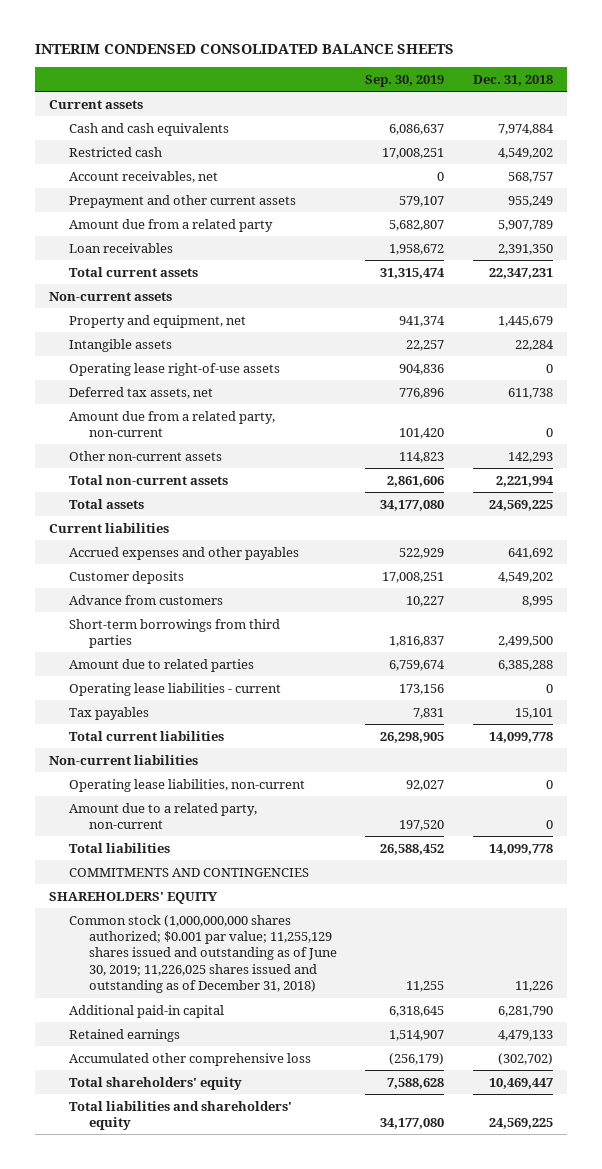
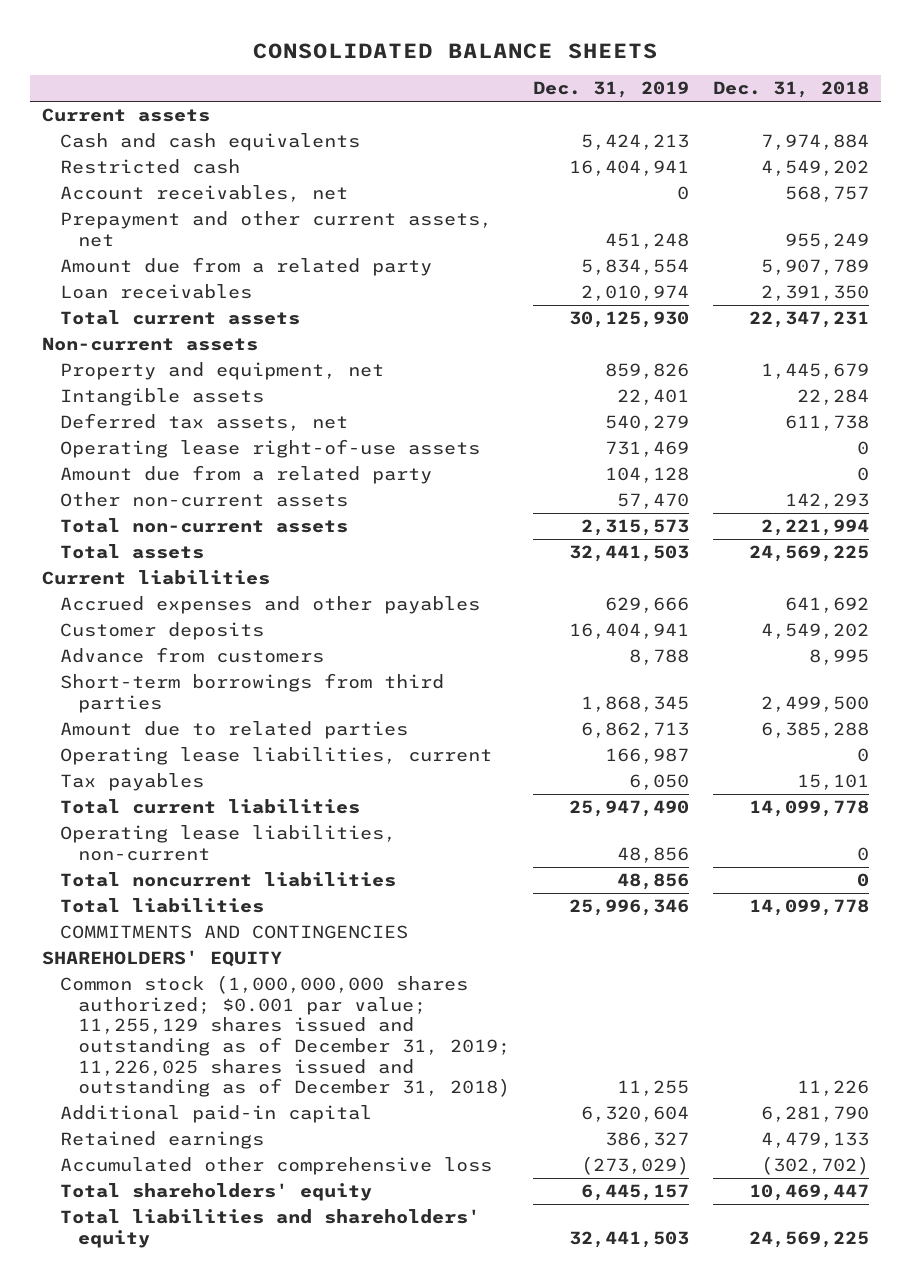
[34,44,454,55] INTERIM CONDENSED CONSOLIDATED BALANCE SHEETS -> [252,42,658,59] CONSOLIDATED BALANCE SHEETS
[365,74,445,87] Sep. 30, 2019 -> none
none -> [533,81,690,99] Dec. 31, 2019
[68,194,296,208] Prepayment and other current assets -> [59,211,492,247] Prepayment and other current assets, net
[68,362,280,376] Operating lease right-of-use assets -> [59,439,480,459] Operating lease right-of-use assets
[68,410,275,437] Amount due from a related party, non-current -> [59,465,432,485] Amount due from a related party
[68,682,281,696] Operating lease liabilities - current -> [59,747,492,766] Operating lease liabilities, current
[48,754,198,765] Non-current liabilities -> none
[68,802,257,829] Amount due to a related party, non-current -> none
none -> [59,872,396,888] Total noncurrent liabilities
[68,914,337,994] Common stock (1,000,000,000 shares authorized; $0.001 par value; 11,255,129 shares issued and outstanding as of June 30, 2019; 11,226,025 shares issued and outstanding as of December 31, 2018) -> [59,975,510,1098] Common stock (1,000,000,000 shares authorized; $0.001 par value; 11,255,129 shares issued and outstanding as of December 31, 2019; 11,226,025 shares issued and outstanding as of December 31, 2018)

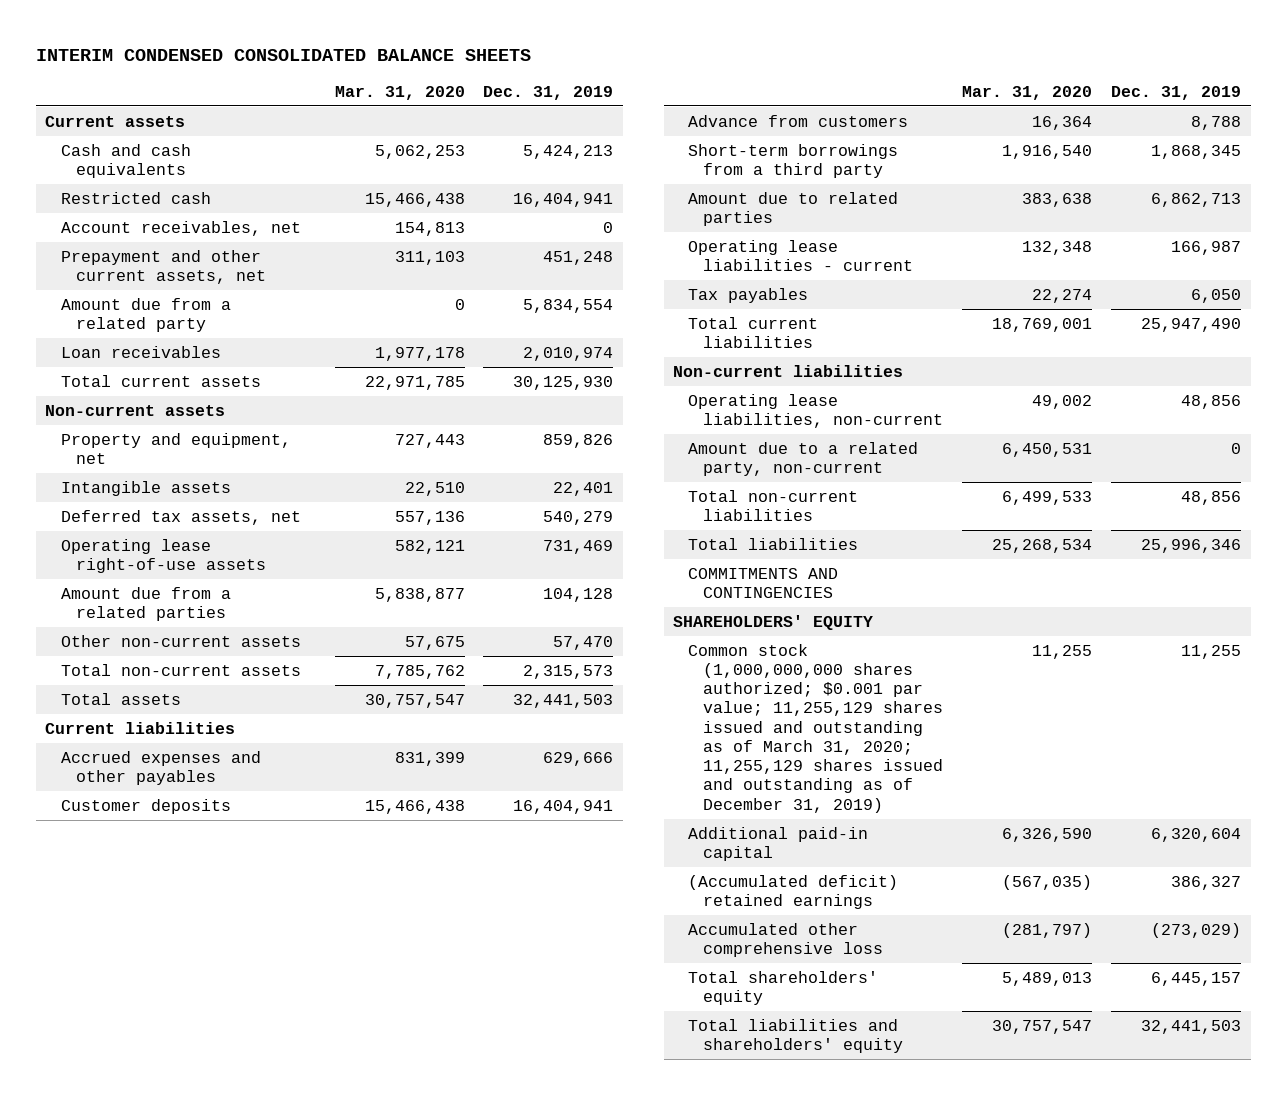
[252,42,658,59] CONSOLIDATED BALANCE SHEETS -> [35,49,531,62] INTERIM CONDENSED CONSOLIDATED BALANCE SHEETS
[713,81,870,99] Dec. 31, 2018 -> none
none -> [334,86,465,101] Mar. 31, 2020
[59,465,432,485] Amount due from a related party -> [60,586,231,621] Amount due from a related parties
[59,673,444,713] Short-term borrowings from third parties -> [688,143,899,178] Short-term borrowings from a third party
[59,747,492,766] Operating lease liabilities, current -> [688,239,914,271] Operating lease liabilities - current
none -> [673,364,904,377] Non-current liabilities
none -> [688,441,919,476] Amount due to a related party, non-current
[59,872,396,888] Total noncurrent liabilities -> [688,489,859,521] Total non-current liabilities
[59,975,510,1098] Common stock (1,000,000,000 shares authorized; $0.001 par value; 11,255,129 shares issued and outstanding as of December 31, 2019; 11,226,025 shares issued and outstanding as of December 31, 2018) -> [688,643,944,813] Common stock (1,000,000,000 shares authorized; $0.001 par value; 11,255,129 shares issued and outstanding as of March 31, 2020; 11,255,129 shares issued and outstanding as of December 31, 2019)
[59,1131,264,1150] Retained earnings -> [688,874,899,909] (Accumulated deficit) retained earnings

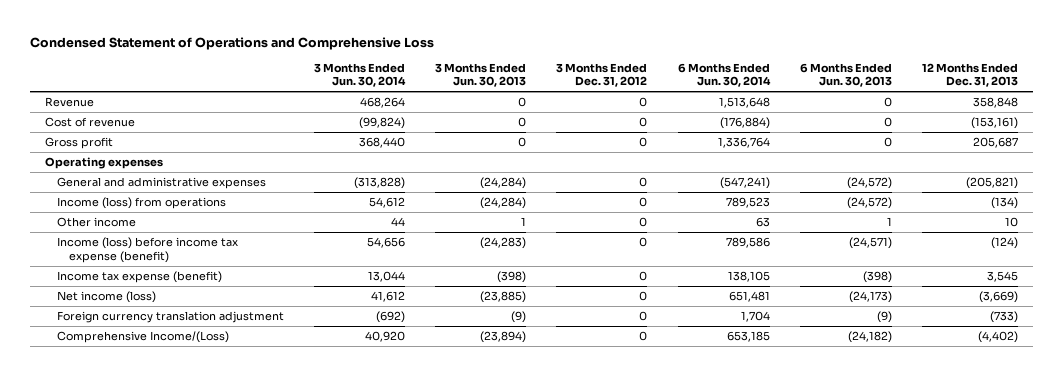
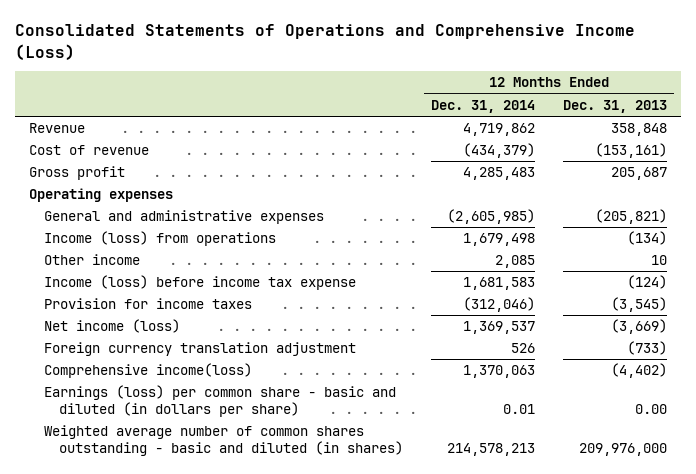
[29,36,434,50] Condensed Statement of Operations and Comprehensive Loss -> [15,24,636,60] Consolidated Statements of Operations and Comprehensive Income (Loss)
[314,62,407,88] 3 Months Ended Jun. 30, 2014 -> none
[435,62,527,88] 3 Months Ended Jun. 30, 2013 -> none
[556,62,648,88] 3 Months Ended Dec. 31, 2012 -> none
[677,62,771,88] 6 Months Ended Jun. 30, 2014 -> none
[799,62,892,88] 6 Months Ended Jun. 30, 2013 -> none
none -> [430,99,535,113] Dec. 31, 2014
[57,236,239,263] Income (loss) before income tax expense (benefit) -> [43,275,356,291] Income (loss) before income tax expense
[57,270,223,283] Income tax expense (benefit) -> [43,298,252,310] Provision for income taxes
[986,270,1018,282] 3,545 -> [610,297,667,313] (3,545)
[57,330,230,343] Comprehensive Income/(Loss) -> [43,363,252,379] Comprehensive income(loss)
none -> [43,385,396,417] Earnings (loss) per common share - basic and diluted (in dollars per share)
none -> [43,425,403,456] Weighted average number of common shares outstanding - basic and diluted (in shares)

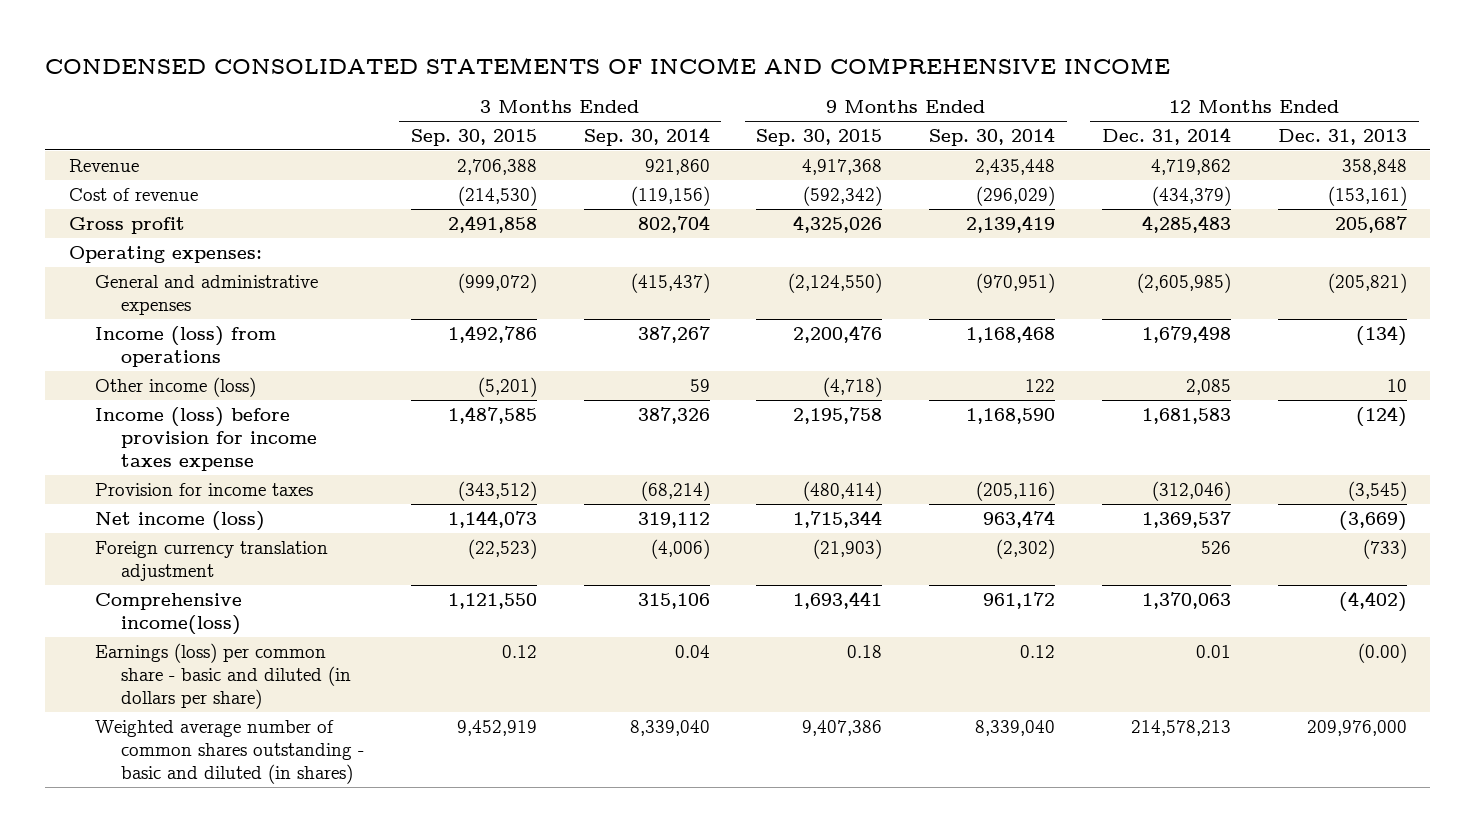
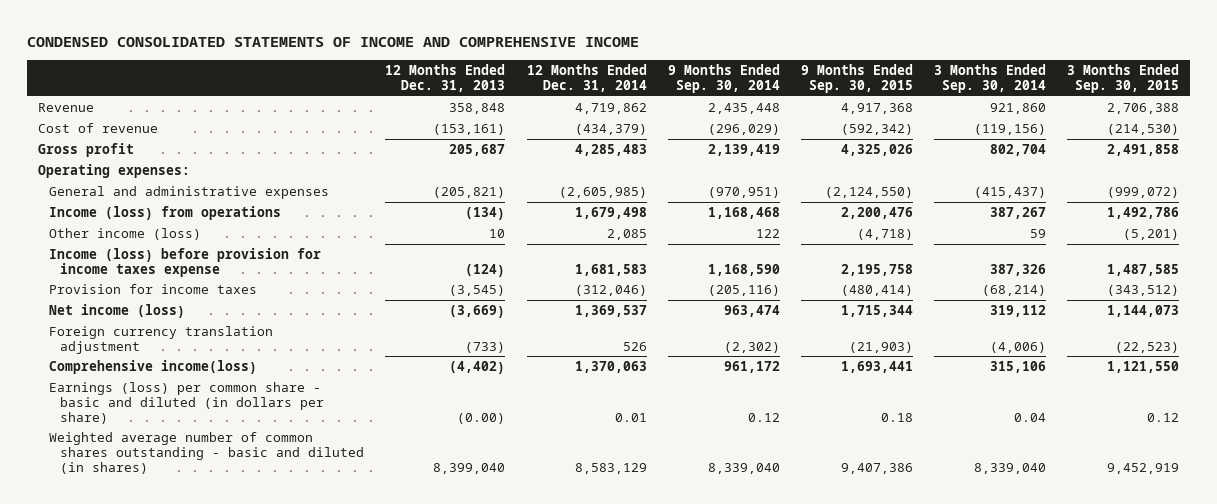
[1131,719,1232,736] 214,578,213 -> [574,462,647,474] 8,583,129
[1306,719,1407,736] 209,976,000 -> [433,462,506,474] 8,399,040

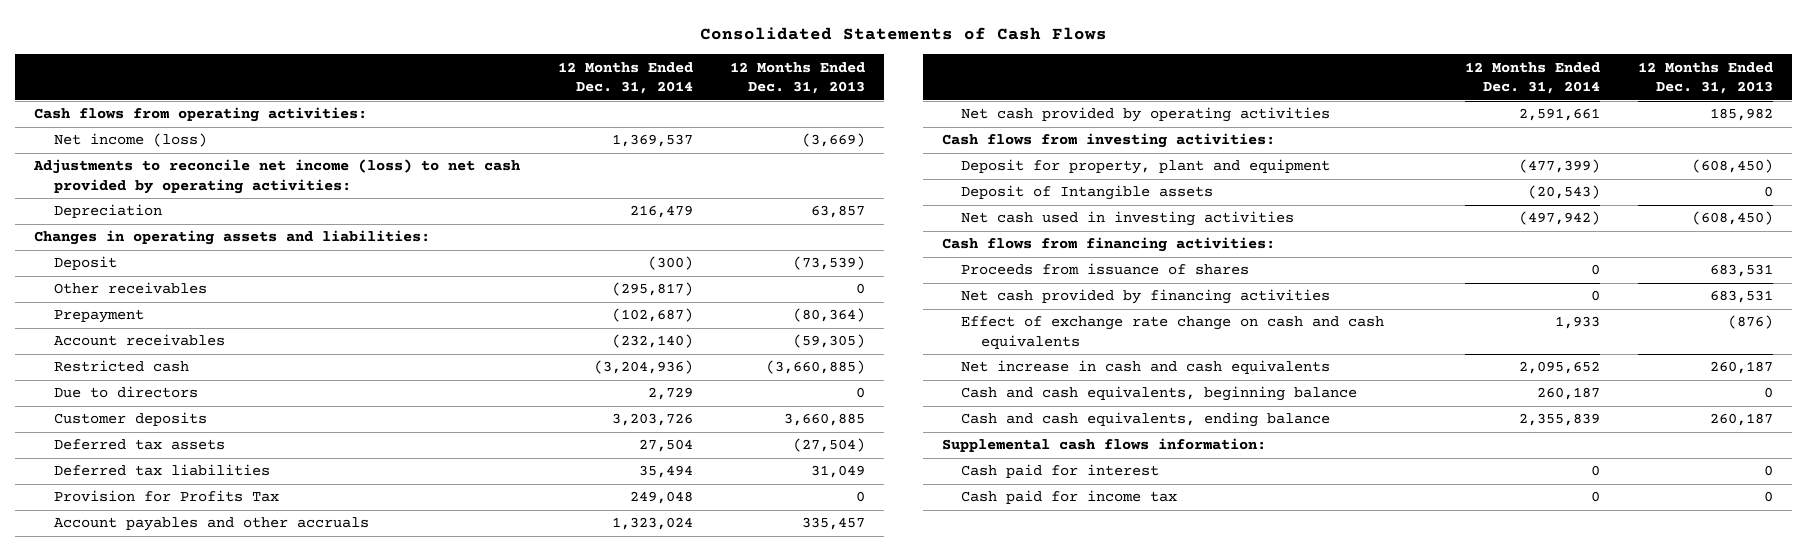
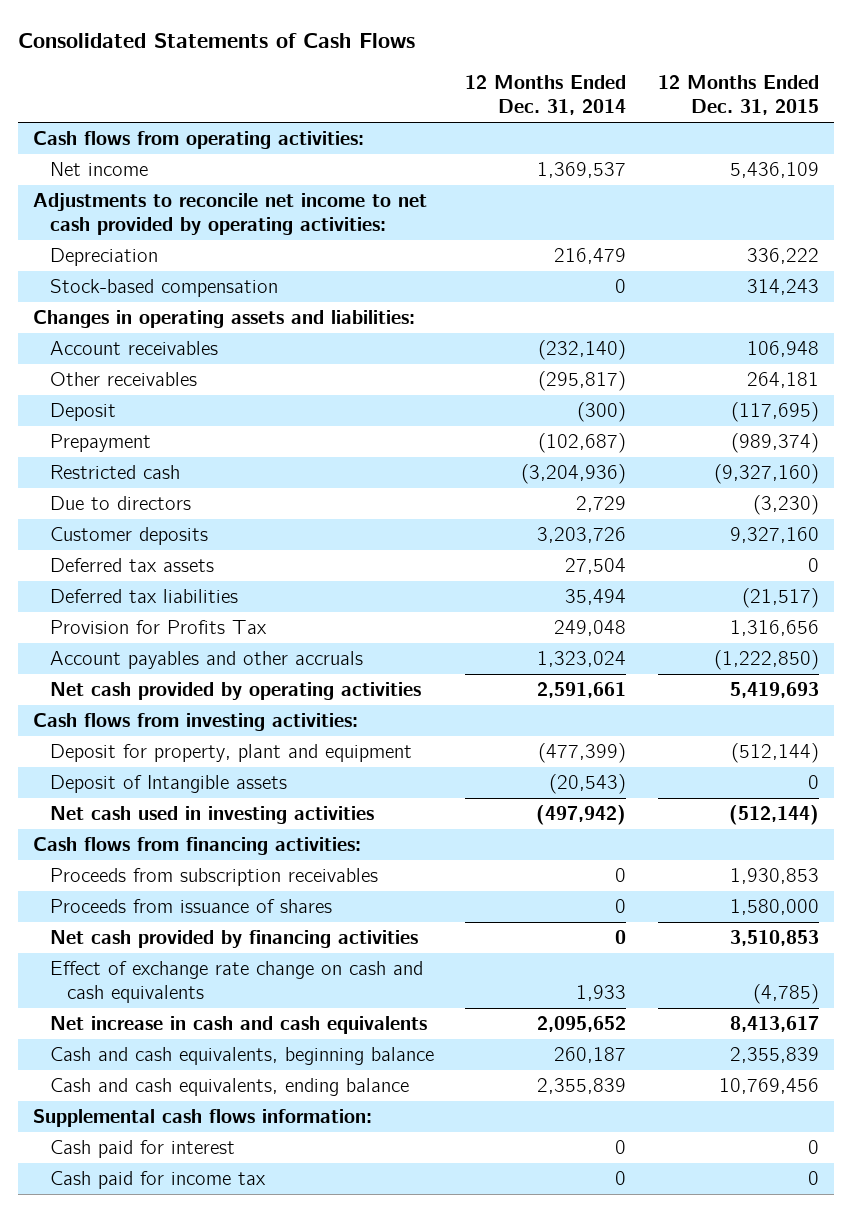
[730,61,866,94] 12 Months Ended Dec. 31, 2013 -> none
none -> [657,75,819,116] 12 Months Ended Dec. 31, 2015
[53,133,207,148] Net income (loss) -> [50,162,149,177] Net income
[32,159,520,194] Adjustments to reconcile net income (loss) to net cash provided by operating activities: -> [33,193,428,236] Adjustments to reconcile net income to net cash provided by operating activities:
none -> [50,279,279,298] Stock-based compensation
[53,334,225,347] Account receivables -> [50,341,219,356] Account receivables
[53,256,117,271] Deposit -> [50,403,117,422] Deposit
none -> [50,868,379,887] Proceeds from subscription receivables

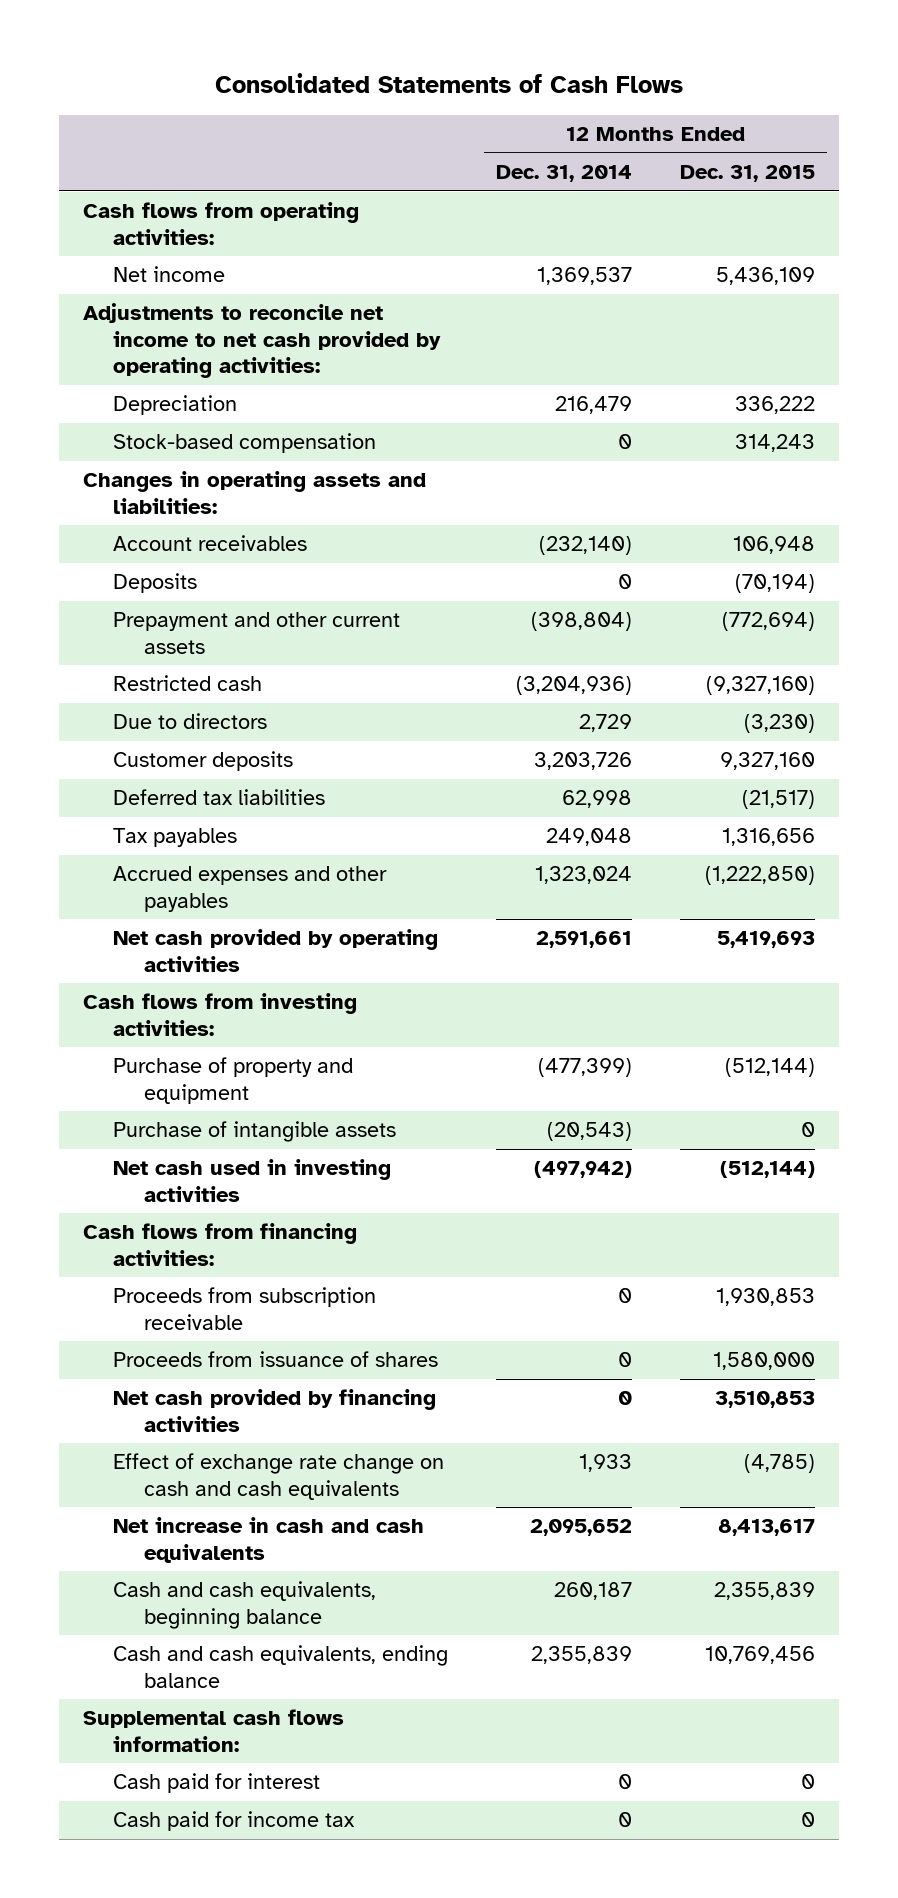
[50,372,198,387] Other receivables -> none
[50,434,152,453] Prepayment -> none
[50,403,117,422] Deposit -> [113,573,198,594] Deposits
[577,402,627,423] (300) -> [618,574,633,590] 0
[730,402,819,423] (117,695) -> [735,574,816,594] (70,194)
none -> [113,612,401,654] Prepayment and other current assets
[50,558,215,573] Deferred tax assets -> none
[565,589,627,606] 35,494 -> [562,790,633,809] 62,998
[50,620,268,635] Provision for Profits Tax -> [113,828,238,848] Tax payables
[50,651,364,670] Account payables and other accruals -> [113,866,388,912] Accrued expenses and other payables
[50,744,413,763] Deposit for property, plant and equipment -> [113,1057,354,1104] Purchase of property and equipment
[50,775,288,794] Deposit of Intangible assets -> [113,1121,397,1143] Purchase of intangible assets
[50,868,379,887] Proceeds from subscription receivables -> [113,1287,377,1330] Proceeds from subscription receivable

